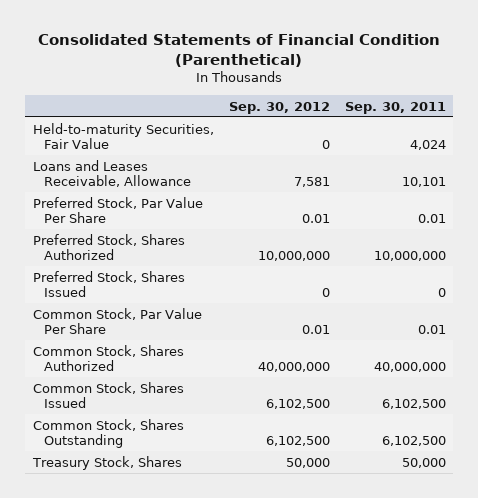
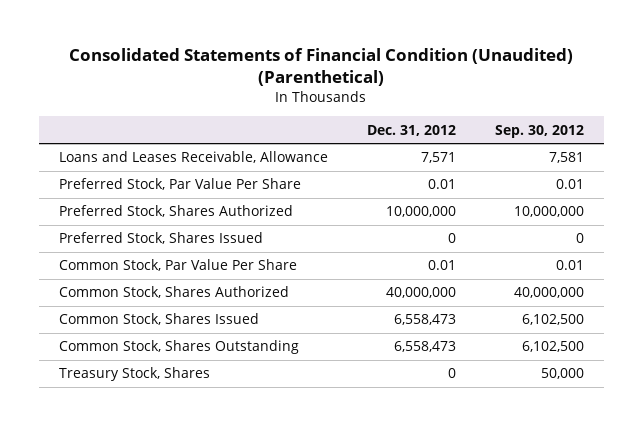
[38,34,441,67] Consolidated Statements of Financial Condition (Parenthetical) -> [69,47,574,87] Consolidated Statements of Financial Condition (Unaudited) (Parenthetical)
[344,101,446,114] Sep. 30, 2011 -> none
none -> [366,124,456,136] Dec. 31, 2012
[32,122,214,150] Held-to-maturity Securities, Fair Value -> none

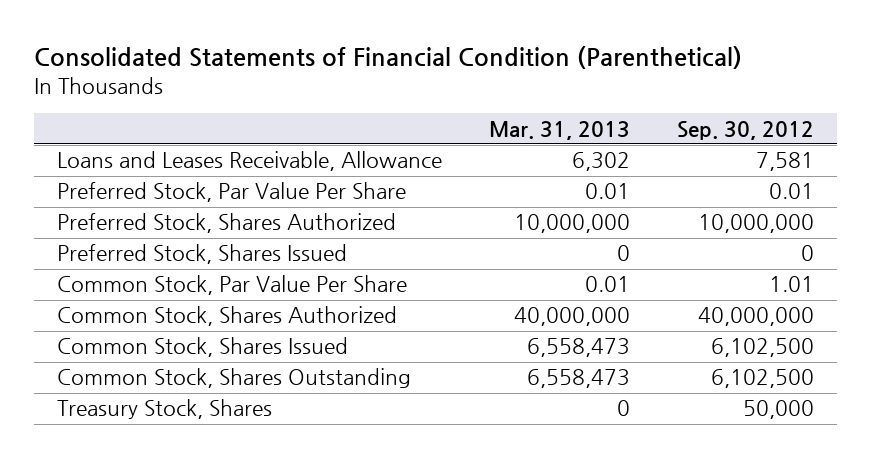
[69,47,574,87] Consolidated Statements of Financial Condition (Unaudited) (Parenthetical) -> [33,46,742,70] Consolidated Statements of Financial Condition (Parenthetical)
[366,124,456,136] Dec. 31, 2012 -> none
none -> [489,120,631,140] Mar. 31, 2013
[556,260,585,271] 0.01 -> [769,276,815,293] 1.01

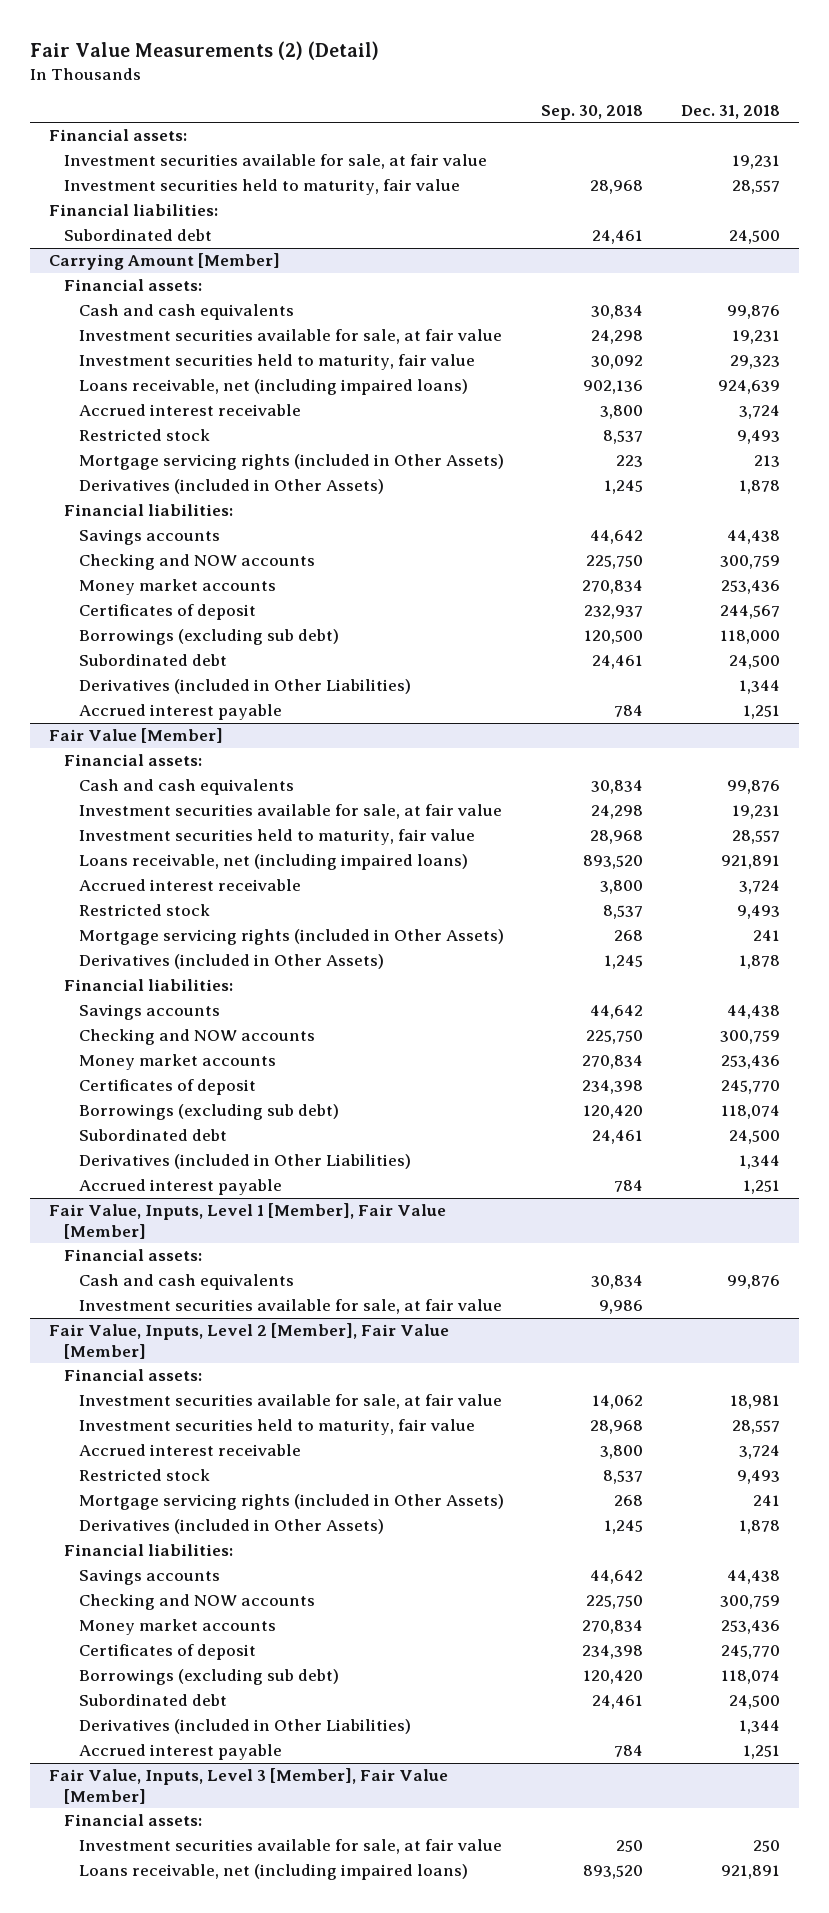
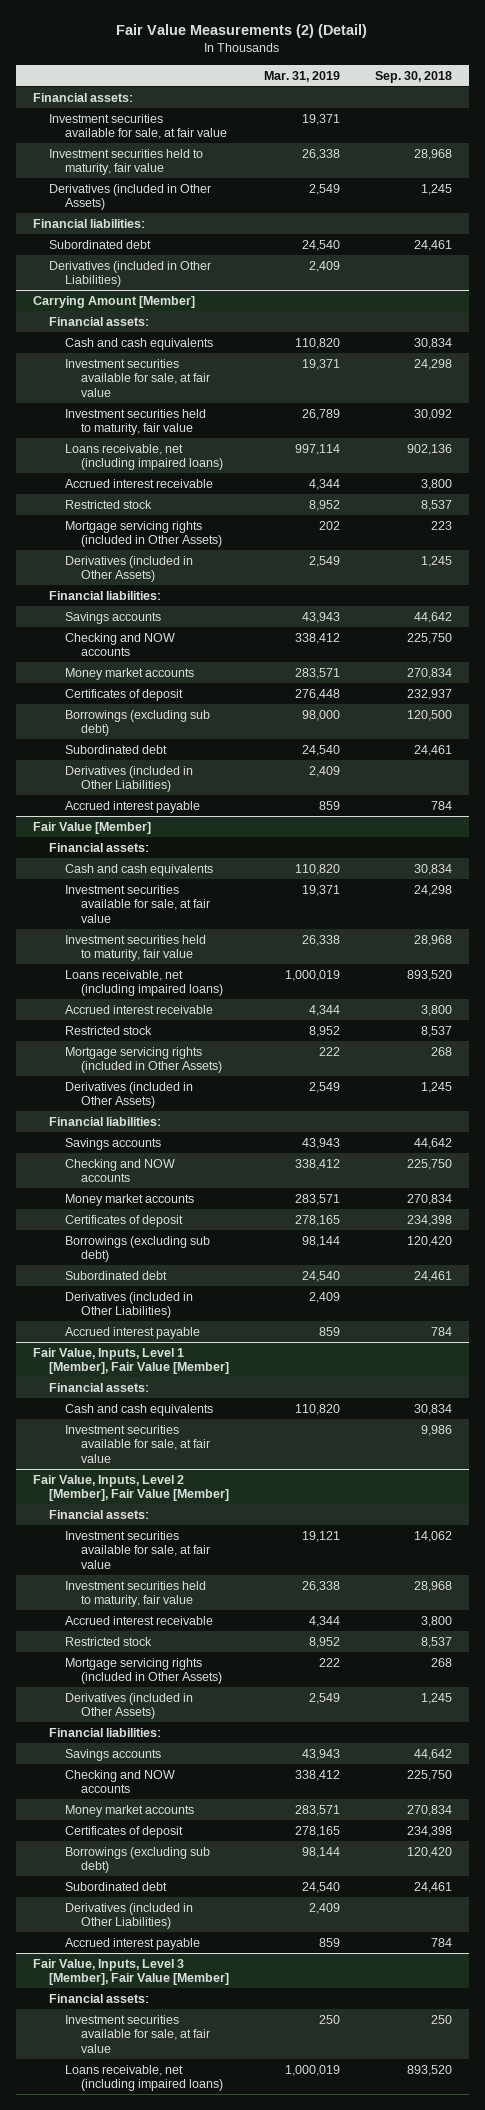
[681,104,781,119] Dec. 31, 2018 -> none
none -> [263,70,340,82] Mar. 31, 2019
none -> [49,183,212,211] Derivatives (included in Other Assets)
none -> [49,260,212,288] Derivatives (included in Other Liabilities)

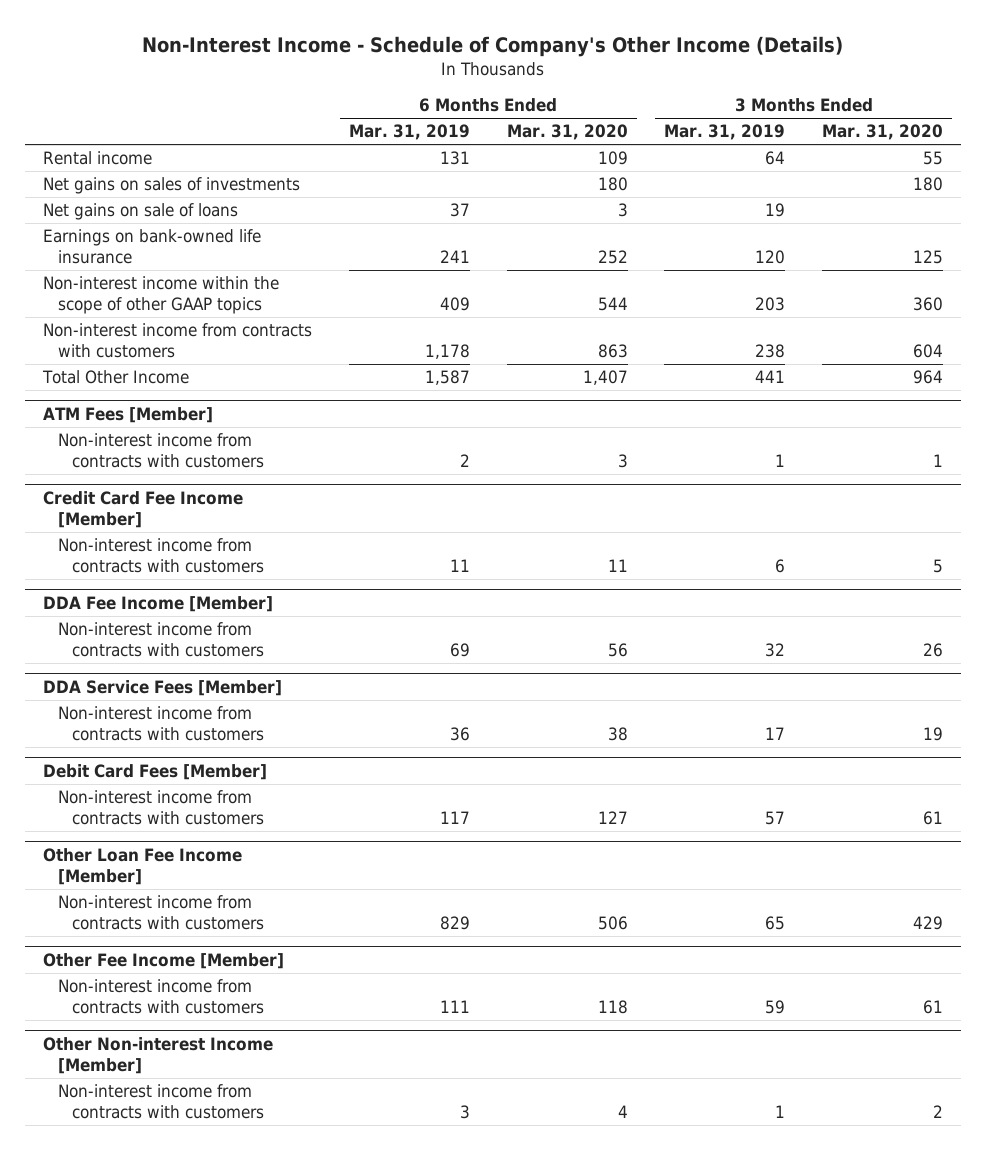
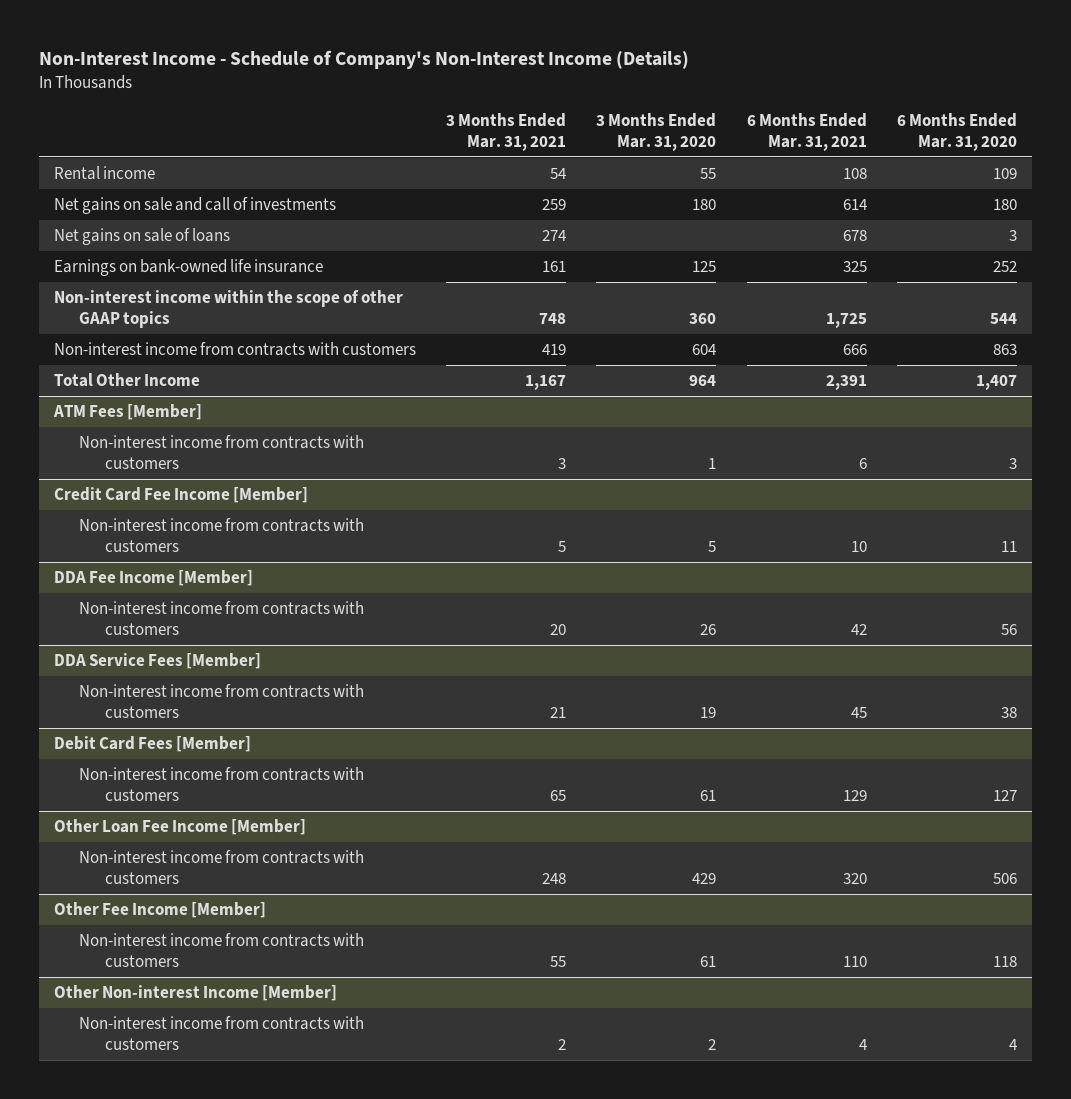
[142,35,844,57] Non-Interest Income - Schedule of Company's Other Income (Details) -> [38,49,689,69] Non-Interest Income - Schedule of Company's Non-Interest Income (Details)
[349,124,471,141] Mar. 31, 2019 -> none
[664,124,786,141] Mar. 31, 2019 -> none
none -> [446,112,567,151] 3 Months Ended Mar. 31, 2021
none -> [746,112,867,151] 6 Months Ended Mar. 31, 2021
[43,177,301,195] Net gains on sales of investments -> [53,197,336,215] Net gains on sale and call of investments

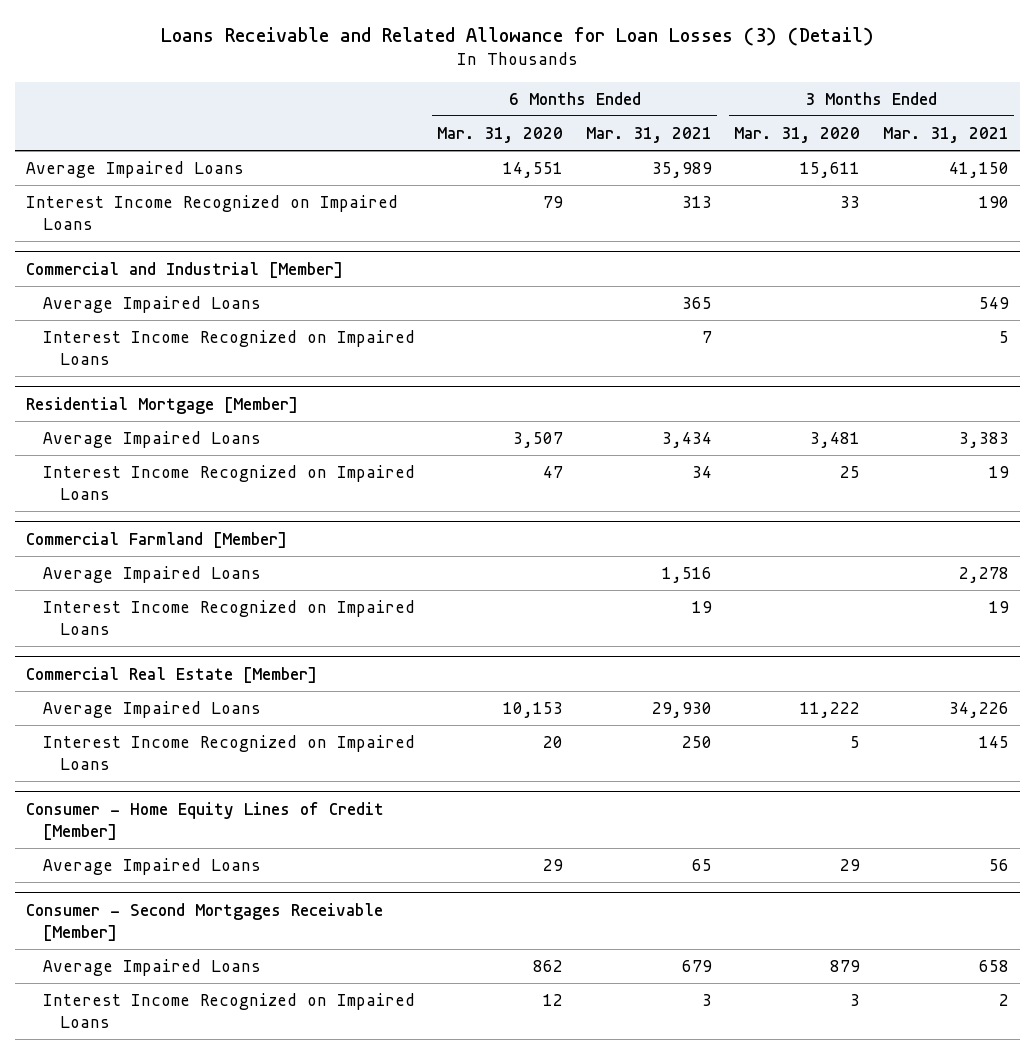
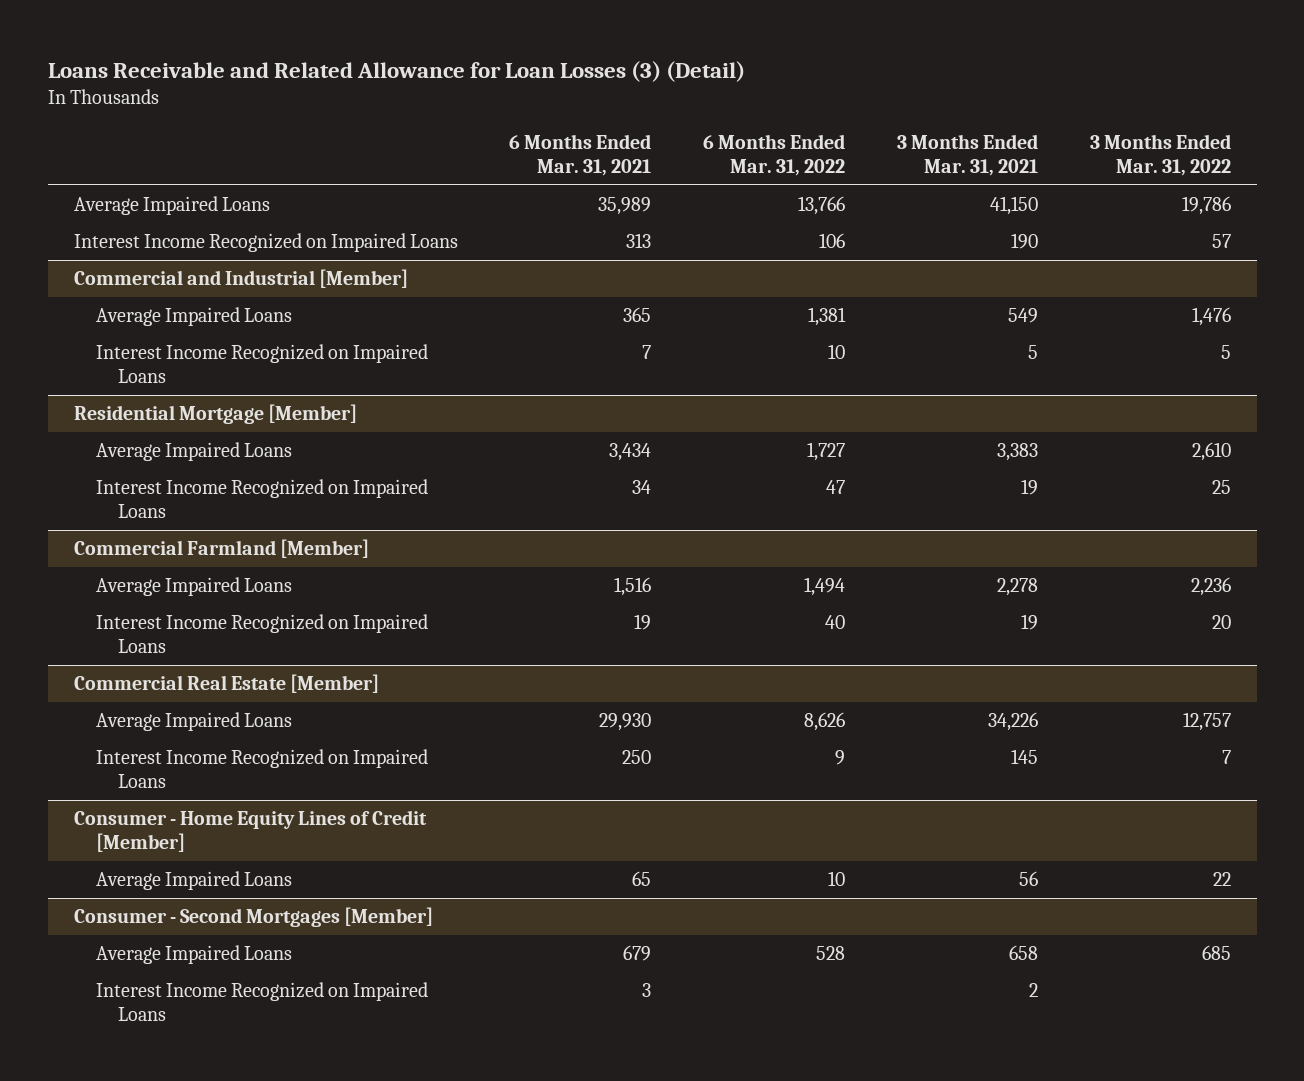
[437,126,564,143] Mar. 31, 2020 -> none
[734,126,861,143] Mar. 31, 2020 -> none
none -> [703,133,846,176] 6 Months Ended Mar. 31, 2022
none -> [1089,133,1231,176] 3 Months Ended Mar. 31, 2022
[26,902,384,941] Consumer - Second Mortgages Receivable [Member] -> [73,907,433,928] Consumer - Second Mortgages [Member]

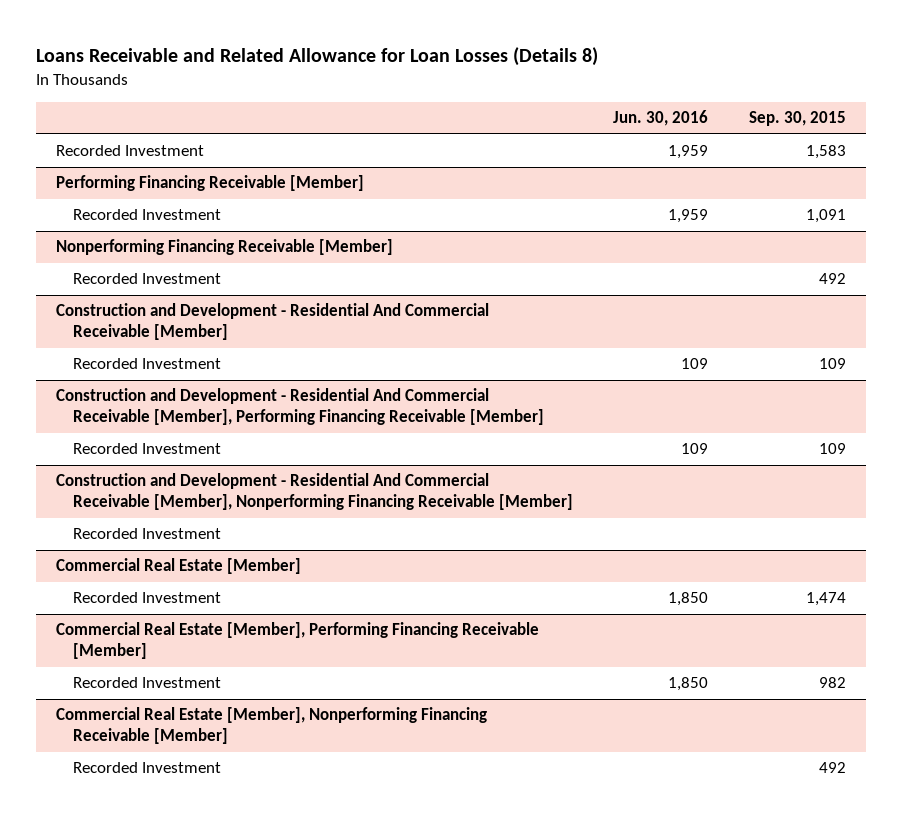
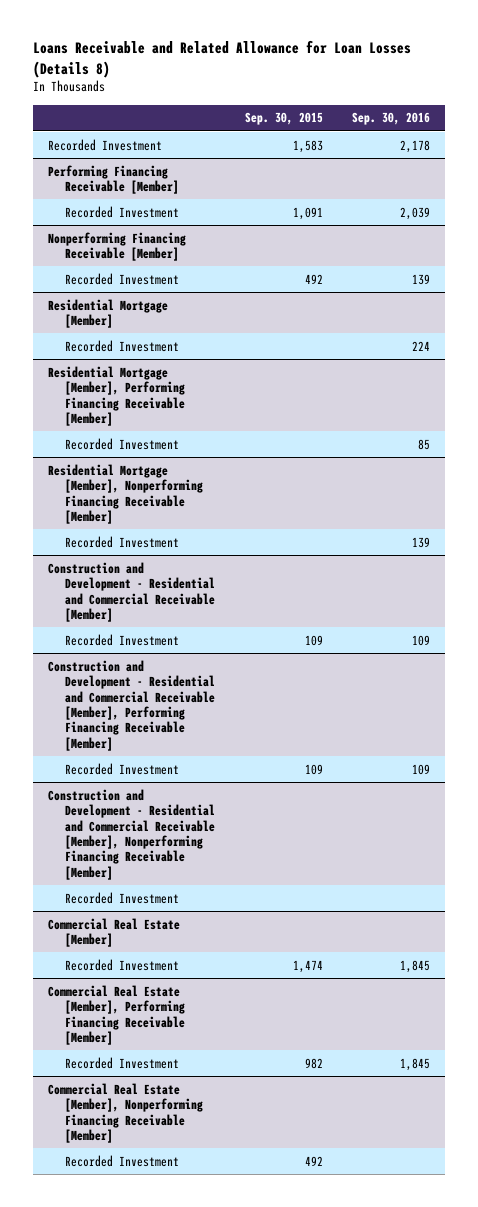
[613,110,709,127] Jun. 30, 2016 -> none
none -> [352,112,431,126] Sep. 30, 2016
none -> [47,298,168,329] Residential Mortgage [Member]
none -> [65,339,180,352] Recorded Investment
none -> [47,365,186,426] Residential Mortgage [Member], Performing Financing Receivable [Member]
none -> [65,437,180,450] Recorded Investment
none -> [47,463,204,524] Residential Mortgage [Member], Nonperforming Financing Receivable [Member]
none -> [65,535,180,548] Recorded Investment
[56,303,490,341] Construction and Development - Residential And Commercial Receivable [Member] -> [47,561,216,622] Construction and Development - Residential and Commercial Receivable [Member]
[56,388,545,426] Construction and Development - Residential And Commercial Receivable [Member], Performing Financing Receivable [Member] -> [47,659,216,751] Construction and Development - Residential and Commercial Receivable [Member], Performing Financing Receivable [Member]
[56,473,574,511] Construction and Development - Residential And Commercial Receivable [Member], Nonperforming Financing Receivable [Member] -> [47,788,216,880] Construction and Development - Residential and Commercial Receivable [Member], Nonperforming Financing Receivable [Member]

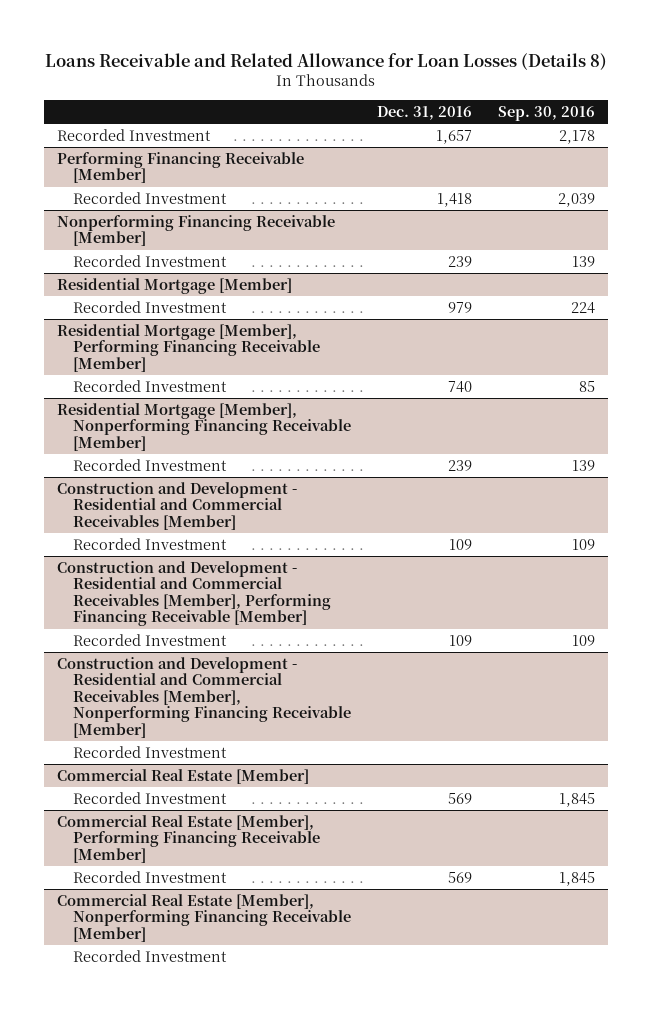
[244,112,323,126] Sep. 30, 2015 -> none
none -> [377,106,473,121] Dec. 31, 2016
[47,561,216,622] Construction and Development - Residential and Commercial Receivable [Member] -> [57,481,298,530] Construction and Development - Residential and Commercial Receivables [Member]
[47,659,216,751] Construction and Development - Residential and Commercial Receivable [Member], Performing Financing Receivable [Member] -> [57,560,332,627] Construction and Development - Residential and Commercial Receivables [Member], Performing Financing Receivable [Member]
[47,788,216,880] Construction and Development - Residential and Commercial Receivable [Member], Nonperforming Financing Receivable [Member] -> [57,656,352,738] Construction and Development - Residential and Commercial Receivables [Member], Nonperforming Financing Receivable [Member]

